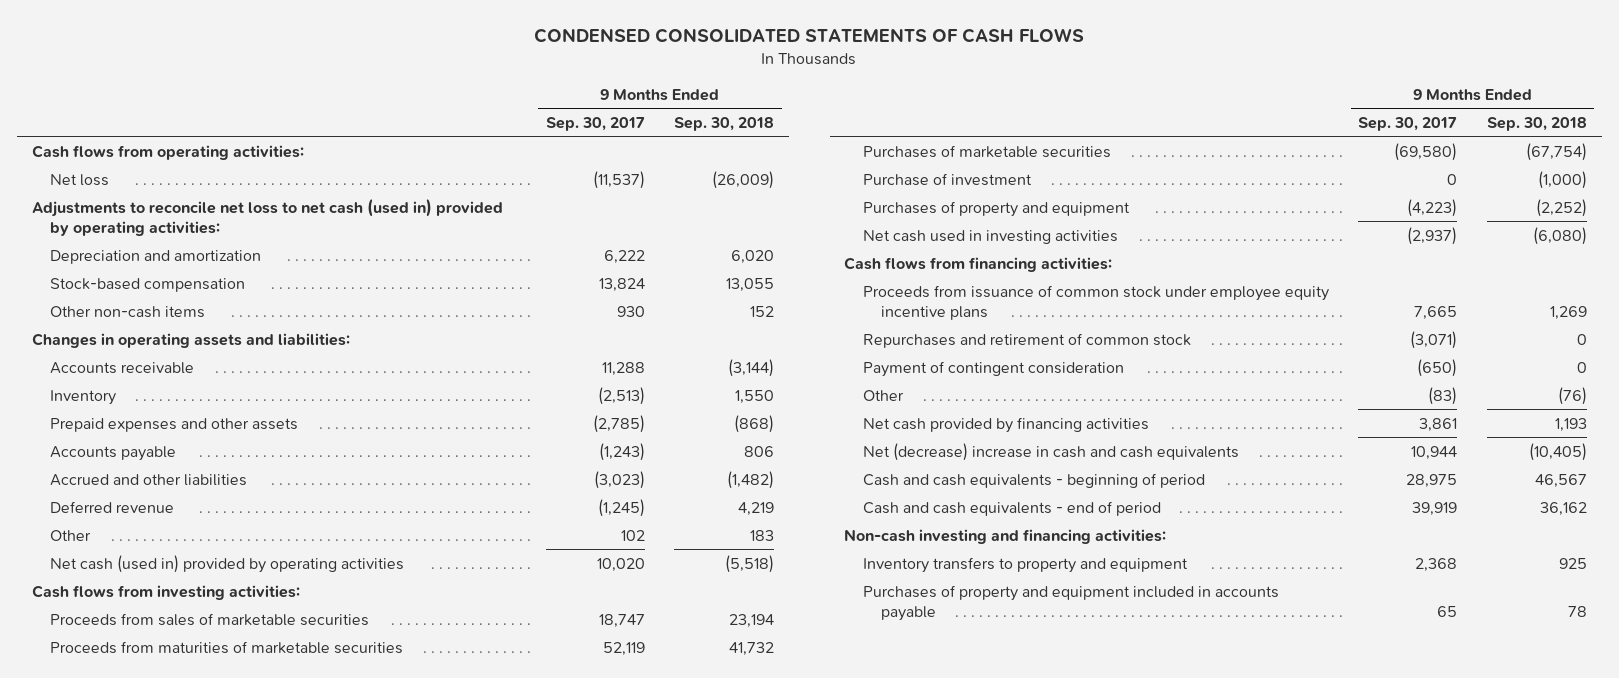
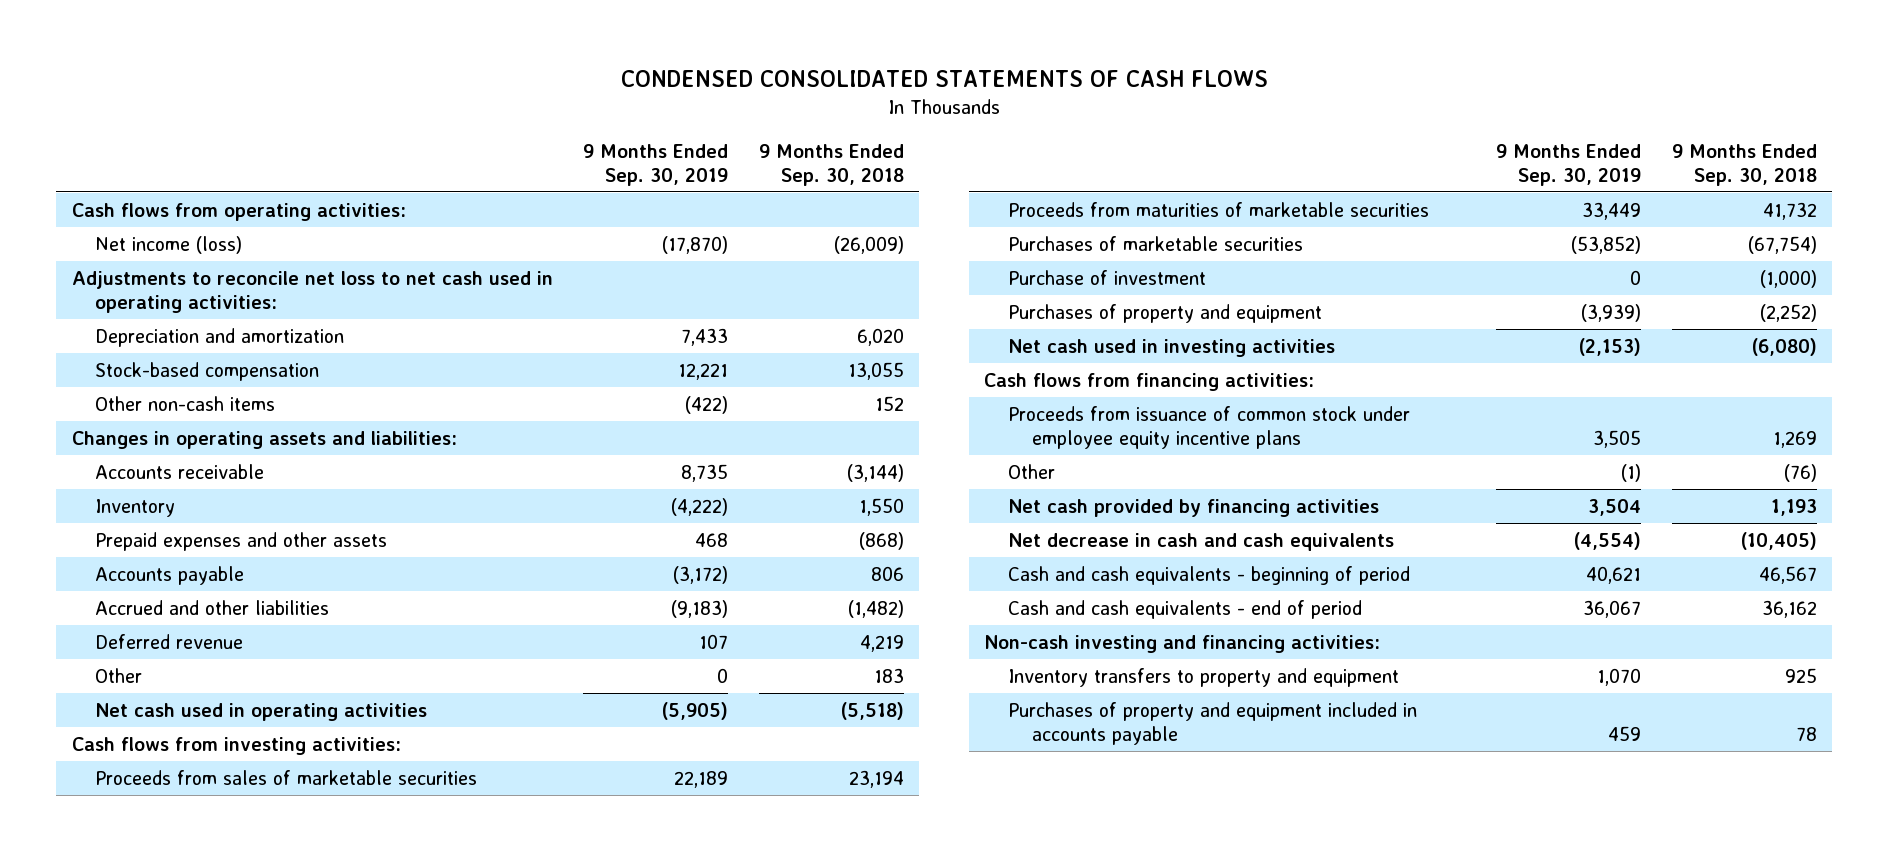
[545,116,645,131] Sep. 30, 2017 -> none
none -> [583,143,729,186] 9 Months Ended Sep. 30, 2019
[50,173,110,186] Net loss -> [95,235,243,254] Net income (loss)
[31,198,503,236] Adjustments to reconcile net loss to net cash (used in) provided by operating activities: -> [71,270,553,313] Adjustments to reconcile net loss to net cash used in operating activities:
[50,554,405,573] Net cash (used in) provided by operating activities -> [95,702,428,721] Net cash used in operating activities
[862,332,1191,348] Repurchases and retirement of common stock -> none
[862,360,1124,377] Payment of contingent consideration -> none
[862,442,1239,461] Net (decrease) increase in cash and cash equivalents -> [1008,532,1395,551] Net decrease in cash and cash equivalents

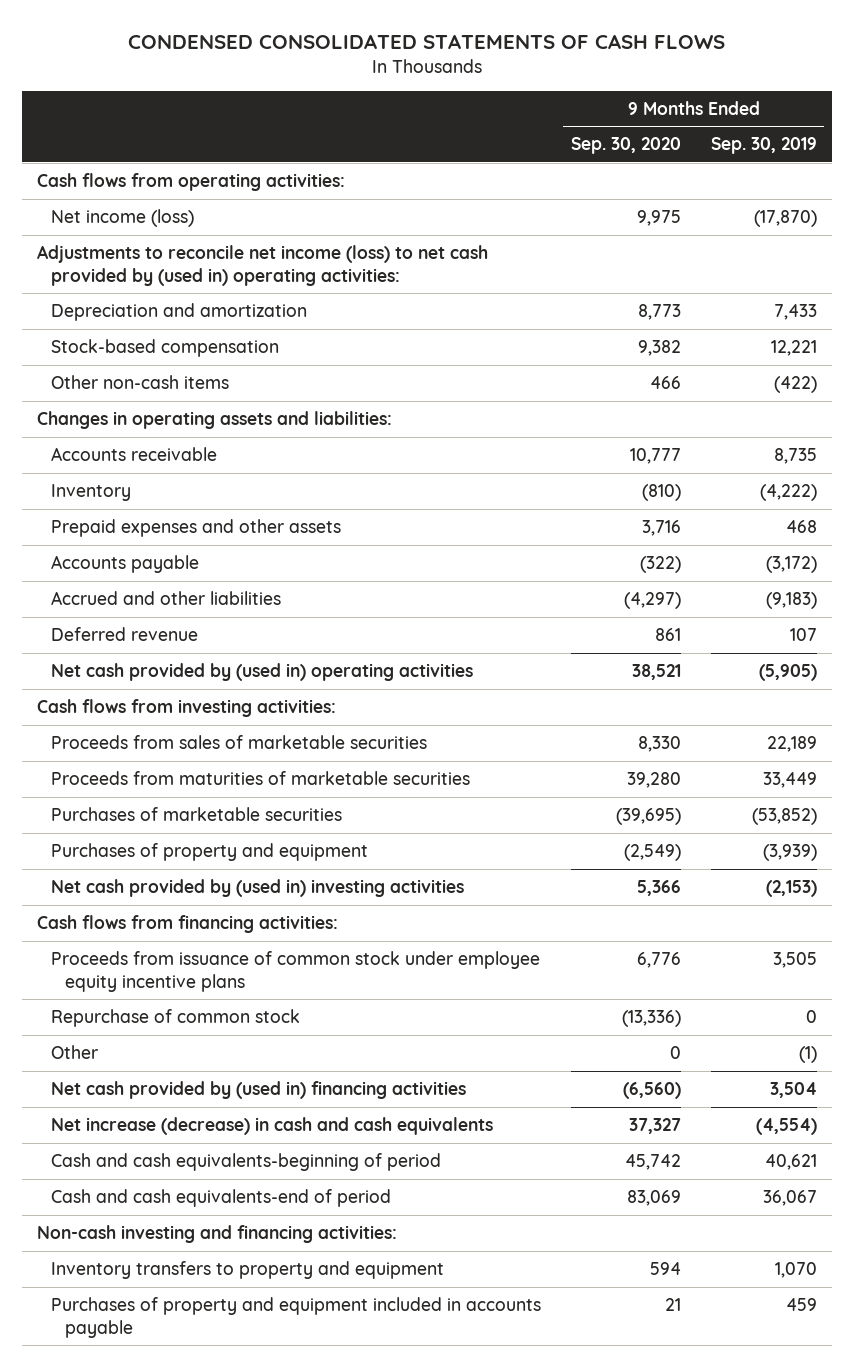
[759,143,905,186] 9 Months Ended Sep. 30, 2018 -> none
none -> [570,137,681,155] Sep. 30, 2020
[71,270,553,313] Adjustments to reconcile net loss to net cash used in operating activities: -> [36,245,488,286] Adjustments to reconcile net income (loss) to net cash provided by (used in) operating activities:
[95,667,143,683] Other -> none
[95,702,428,721] Net cash used in operating activities -> [50,663,473,682] Net cash provided by (used in) operating activities
[1008,269,1207,285] Purchase of investment -> none
[1008,338,1336,357] Net cash used in investing activities -> [50,879,464,898] Net cash provided by (used in) investing activities
none -> [50,1009,300,1028] Repurchase of common stock
[1008,498,1380,517] Net cash provided by financing activities -> [50,1081,466,1100] Net cash provided by (used in) financing activities
[1008,532,1395,551] Net decrease in cash and cash equivalents -> [50,1117,493,1136] Net increase (decrease) in cash and cash equivalents
[1008,565,1411,585] Cash and cash equivalents - beginning of period -> [50,1153,441,1172] Cash and cash equivalents-beginning of period
[1008,599,1363,619] Cash and cash equivalents - end of period -> [50,1189,391,1208] Cash and cash equivalents-end of period

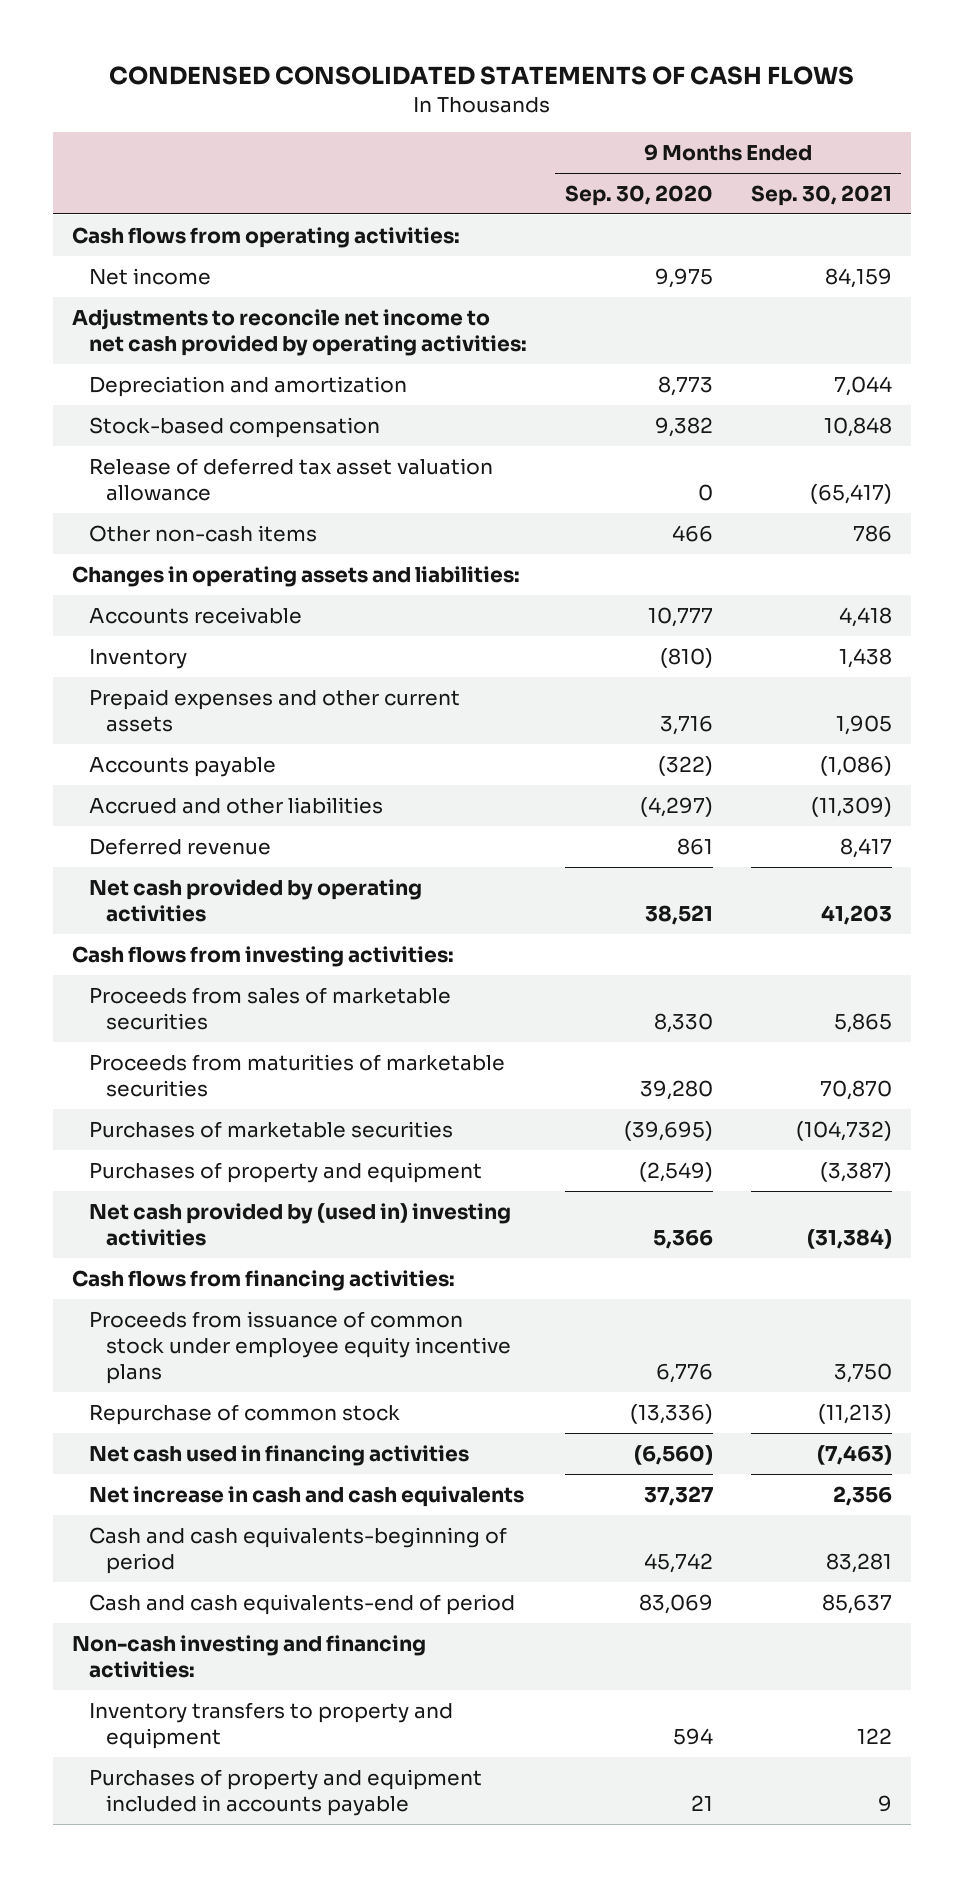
[710,137,817,155] Sep. 30, 2019 -> none
none -> [750,184,892,206] Sep. 30, 2021
[50,209,194,228] Net income (loss) -> [88,267,211,285] Net income
[36,245,488,286] Adjustments to reconcile net income (loss) to net cash provided by (used in) operating activities: -> [71,308,527,356] Adjustments to reconcile net income to net cash provided by operating activities:
none -> [88,457,493,501] Release of deferred tax asset valuation allowance
[50,519,341,538] Prepaid expenses and other assets -> [88,688,460,732] Prepaid expenses and other current assets
[50,663,473,682] Net cash provided by (used in) operating activities -> [88,878,422,922] Net cash provided by operating activities
[50,1045,98,1060] Other -> none
[50,1081,466,1100] Net cash provided by (used in) financing activities -> [88,1444,469,1466] Net cash used in financing activities
[50,1117,493,1136] Net increase (decrease) in cash and cash equivalents -> [88,1485,524,1507] Net increase in cash and cash equivalents

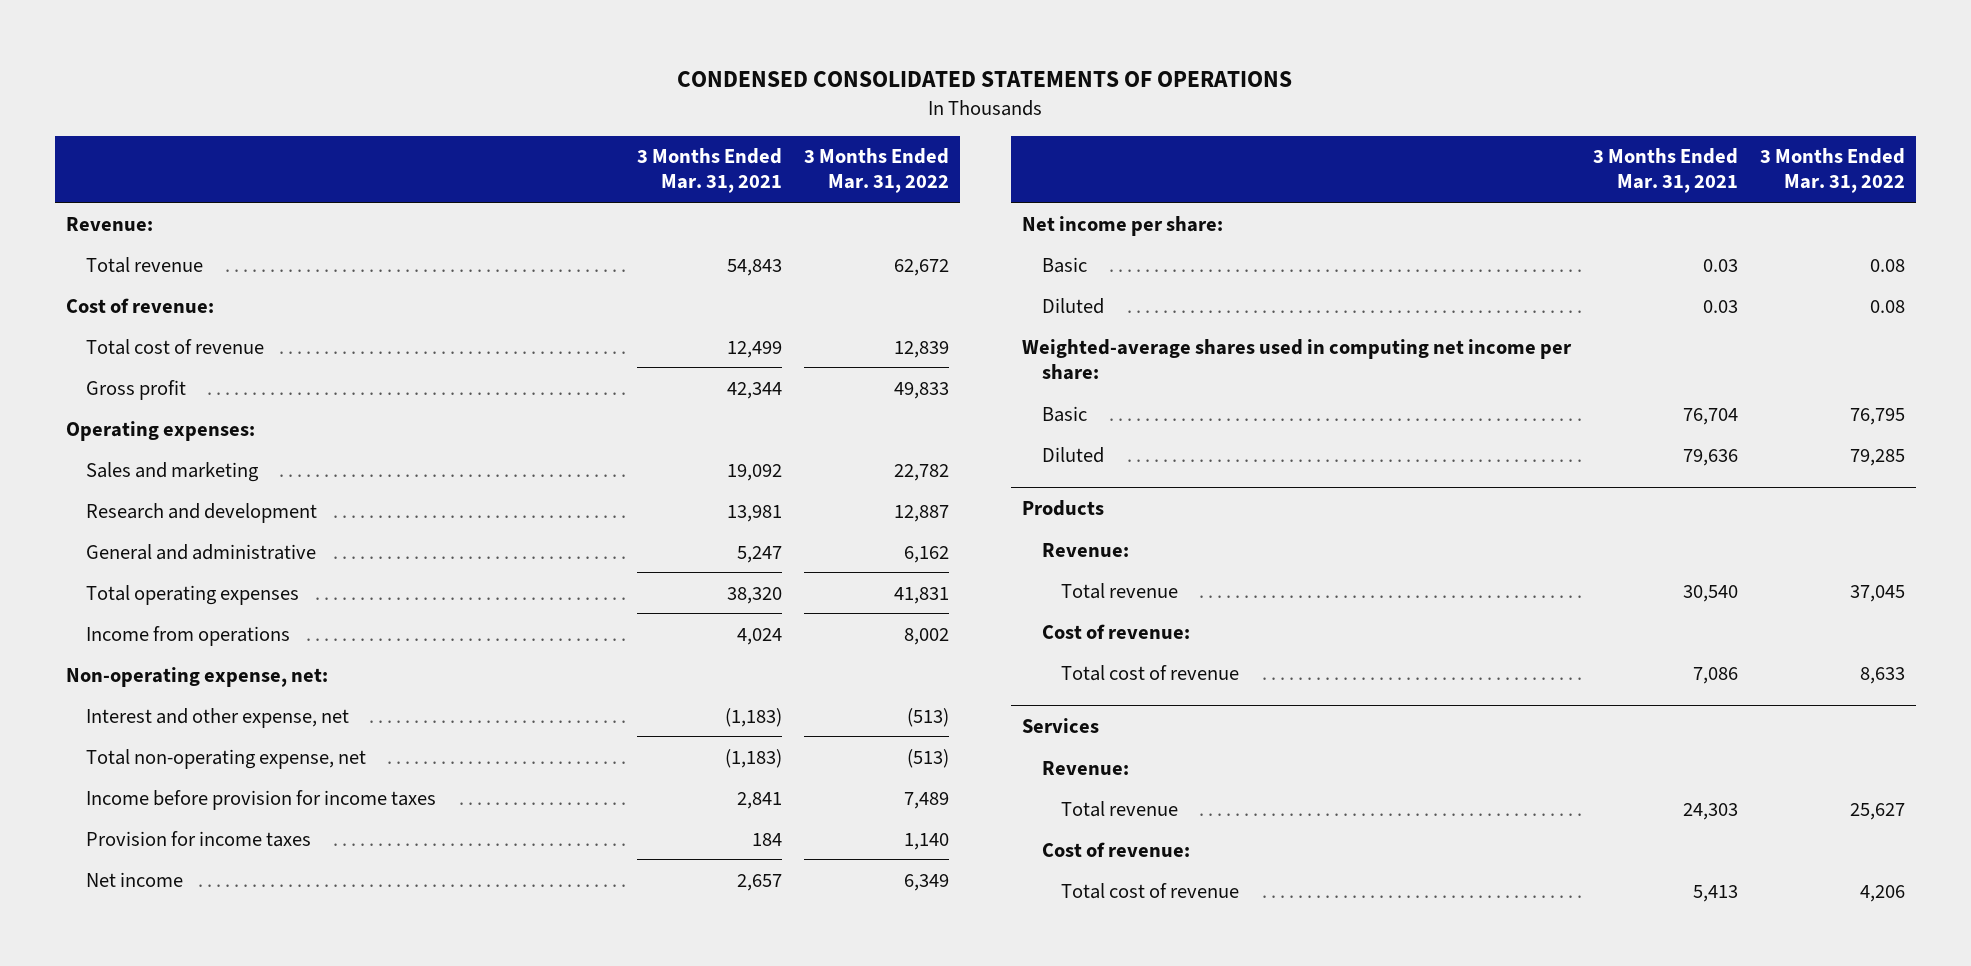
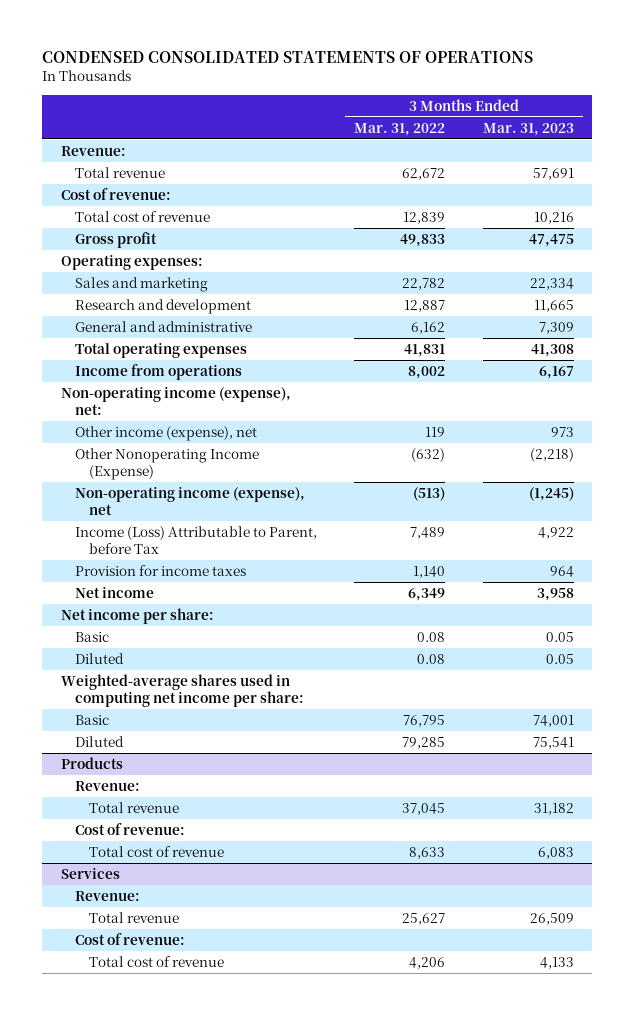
[636,148,782,194] 3 Months Ended Mar. 31, 2021 -> none
none -> [482,122,574,136] Mar. 31, 2023
[65,666,328,687] Non-operating expense, net: -> [60,386,291,415] Non-operating income (expense), net:
[85,707,349,728] Interest and other expense, net -> [75,425,258,441] Other income (expense), net
[906,707,949,727] (513) -> [425,426,446,437] 119
none -> [75,447,260,480] Other Nonoperating Income (Expense)
[85,748,366,769] Total non-operating expense, net -> [75,486,306,515] Non-operating income (expense), net
[85,789,436,810] Income before provision for income taxes -> [75,525,318,554] Income (Loss) Attributable to Parent, before Tax

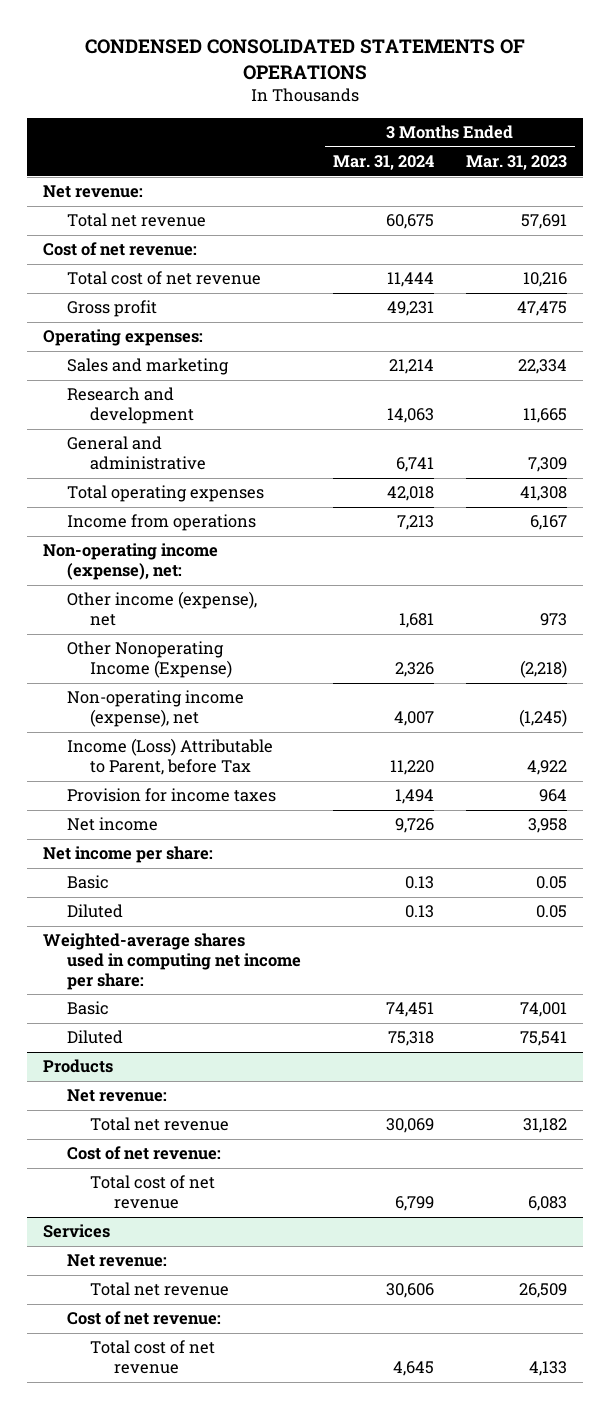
[354,122,446,136] Mar. 31, 2022 -> none
none -> [332,155,434,171] Mar. 31, 2024
[60,145,126,156] Revenue: -> [43,185,144,199] Net revenue:
[75,166,166,178] Total revenue -> [66,213,206,228] Total net revenue
[60,187,171,200] Cost of revenue: -> [43,242,198,257] Cost of net revenue:
[75,210,211,222] Total cost of revenue -> [66,271,261,286] Total cost of net revenue
[75,780,141,791] Revenue: -> [66,1089,167,1103] Net revenue:
[89,801,180,813] Total revenue -> [90,1117,230,1132] Total net revenue
[75,822,186,835] Cost of revenue: -> [66,1146,221,1161] Cost of net revenue:
[89,845,225,857] Total cost of revenue -> [90,1175,216,1210] Total cost of net revenue
[75,890,141,901] Revenue: -> [66,1254,167,1268] Net revenue:
[89,911,180,923] Total revenue -> [90,1282,230,1297] Total net revenue
[75,932,186,945] Cost of revenue: -> [66,1311,221,1326] Cost of net revenue:
[89,955,225,967] Total cost of revenue -> [90,1340,216,1375] Total cost of net revenue

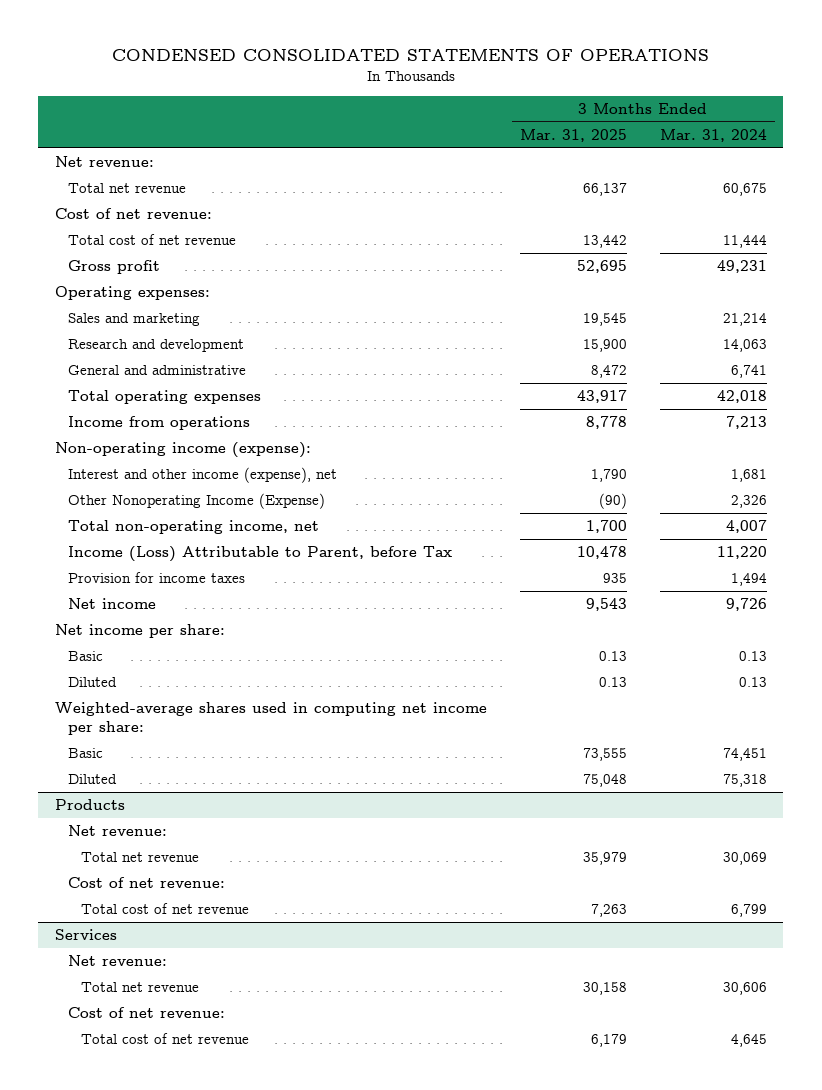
[465,155,567,171] Mar. 31, 2023 -> none
none -> [519,128,627,142] Mar. 31, 2025
[43,543,219,581] Non-operating income (expense), net: -> [54,441,311,458] Non-operating income (expense):
[66,591,257,627] Other income (expense), net -> [67,466,337,483] Interest and other income (expense), net
[66,690,244,728] Non-operating income (expense), net -> [67,519,319,534] Total non-operating income, net

